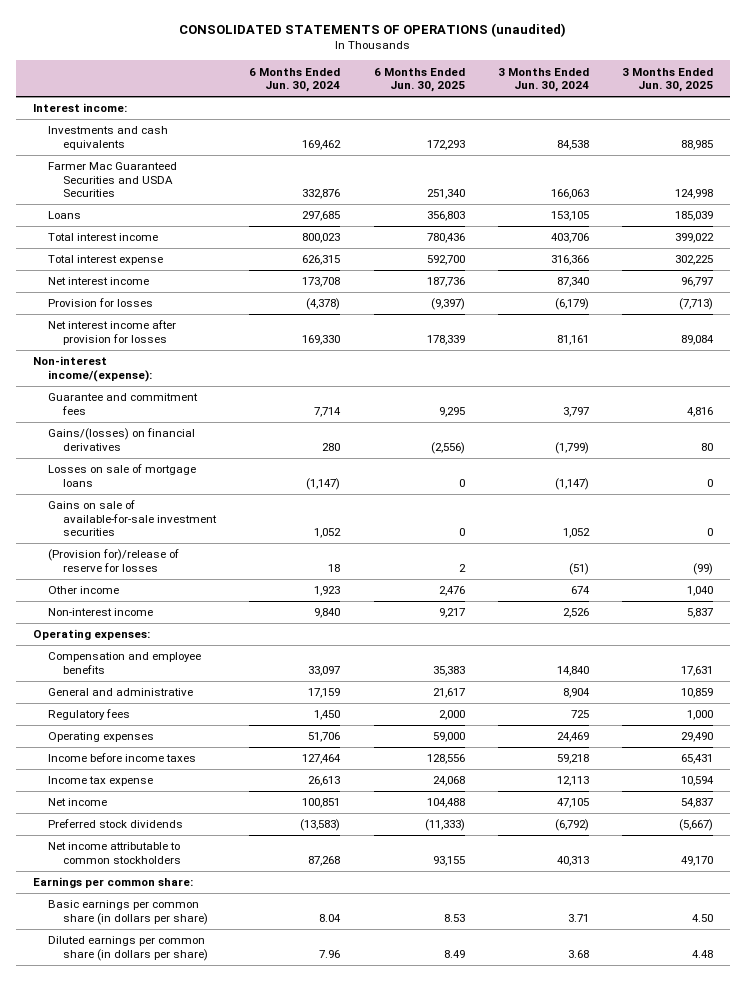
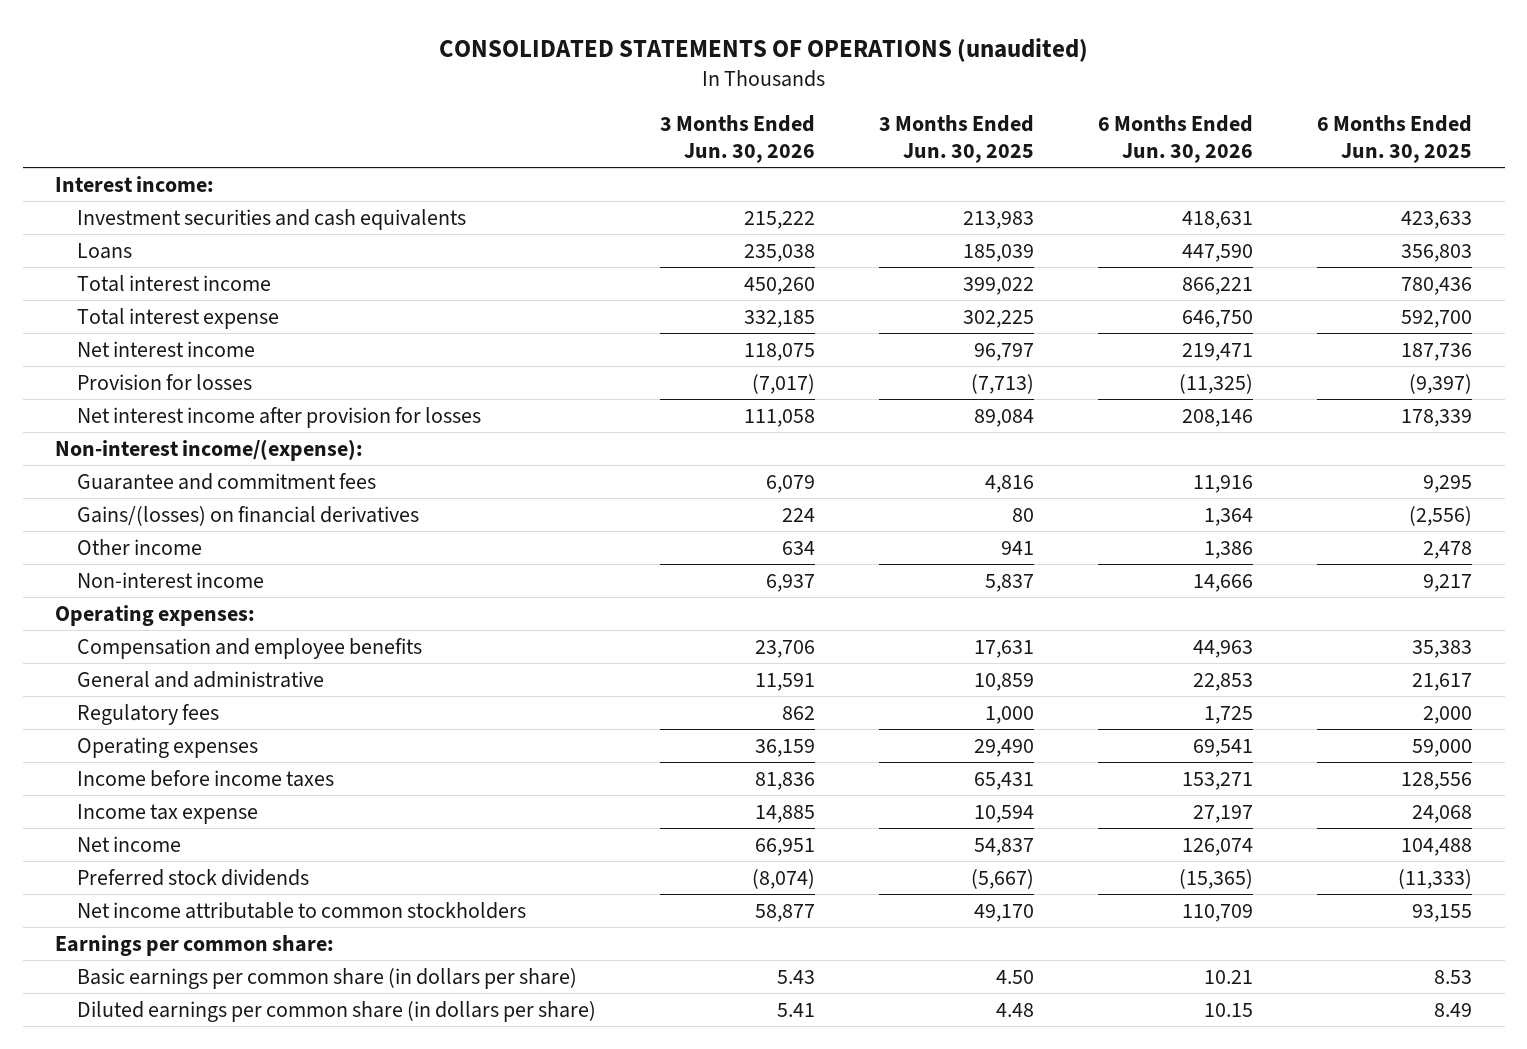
[249,67,341,93] 6 Months Ended Jun. 30, 2024 -> none
[497,67,589,93] 3 Months Ended Jun. 30, 2024 -> none
none -> [660,115,816,164] 3 Months Ended Jun. 30, 2026
none -> [1098,115,1254,164] 6 Months Ended Jun. 30, 2026
[48,162,178,198] Farmer Mac Guaranteed Securities and USDA Securities -> none
[48,126,169,150] Investments and cash equivalents -> [77,208,467,230] Investment securities and cash equivalents
[426,139,465,150] 172,293 -> [1401,210,1473,229] 423,633
[681,139,714,150] 88,985 -> [963,210,1035,229] 213,983
[48,464,197,487] Losses on sale of mortgage loans -> none
[48,500,218,537] Gains on sale of available-for-sale investment securities -> none
[48,549,180,572] (Provision for)/release of reserve for losses -> none
[438,586,465,597] 2,476 -> [1423,540,1473,559] 2,478
[687,586,714,597] 1,040 -> [1001,540,1035,555] 941

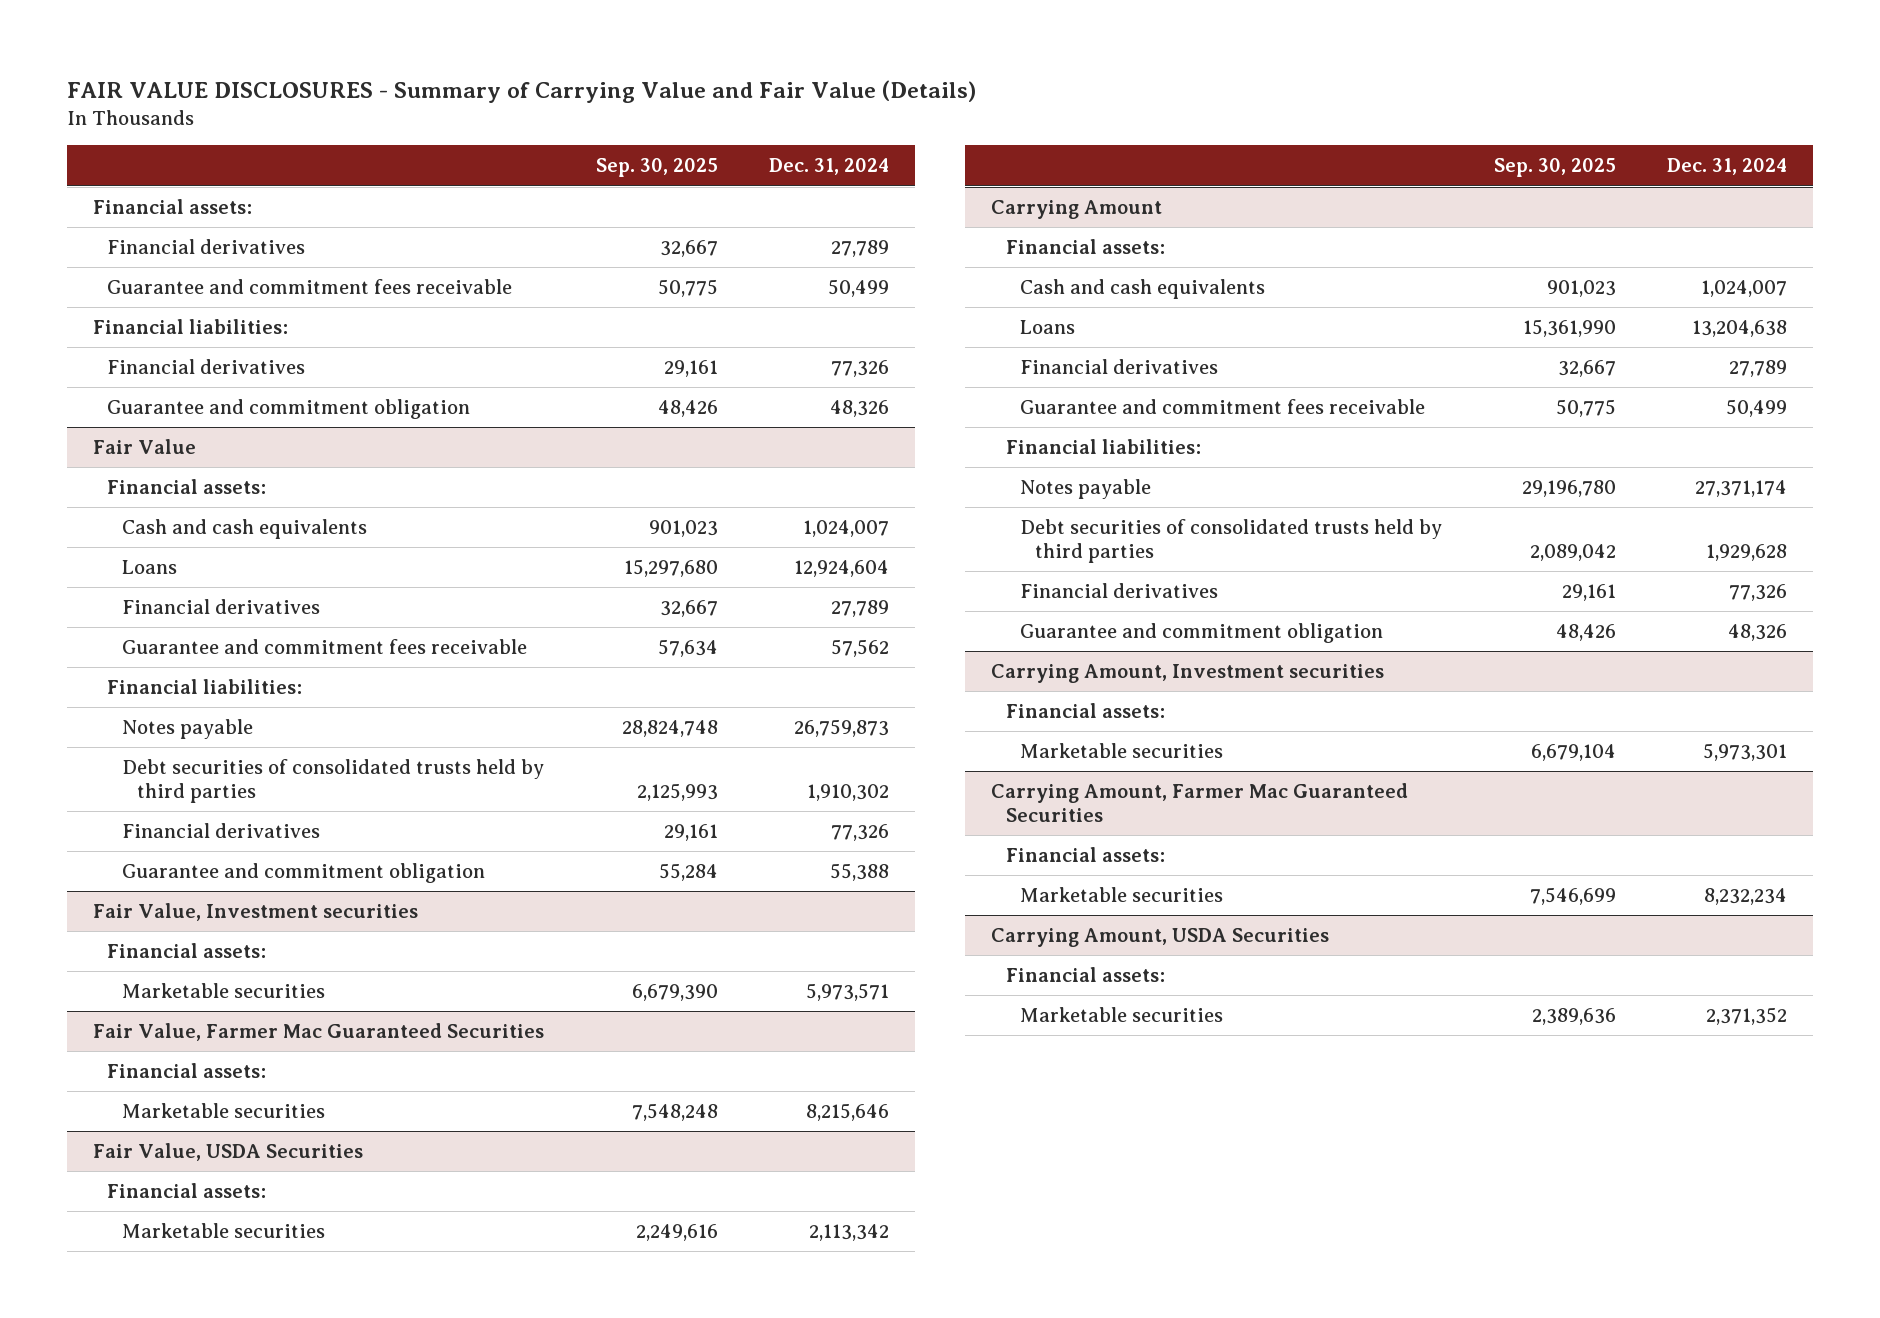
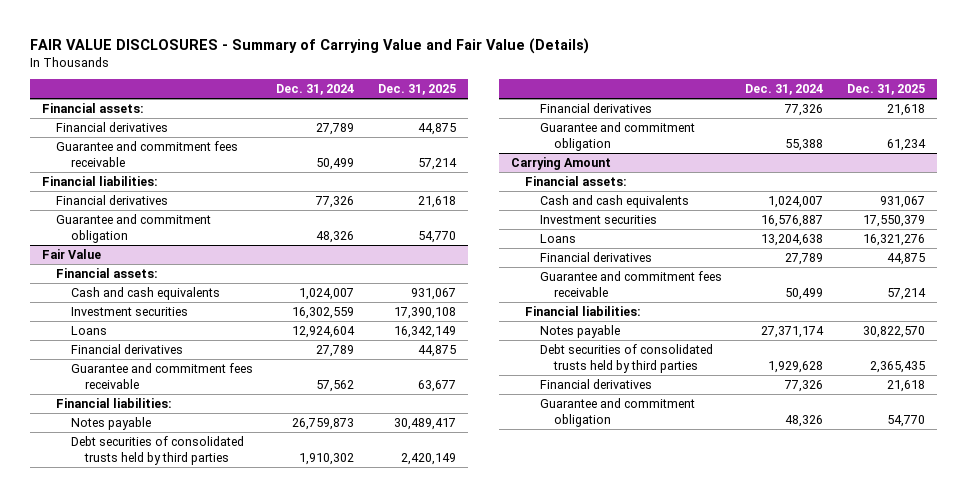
[595,158,718,178] Sep. 30, 2025 -> none
none -> [377,84,456,96] Dec. 31, 2025
none -> [70,307,188,317] Investment securities
[92,902,418,921] Fair Value, Investment securities -> none
[107,942,267,958] Financial assets: -> none
[122,982,326,998] Marketable securities -> none
[92,1022,544,1041] Fair Value, Farmer Mac Guaranteed Securities -> none
[107,1062,267,1078] Financial assets: -> none
[122,1102,326,1118] Marketable securities -> none
[92,1142,363,1161] Fair Value, USDA Securities -> none
[107,1182,267,1198] Financial assets: -> none
[122,1222,326,1238] Marketable securities -> none
none -> [539,215,657,225] Investment securities
[990,663,1384,683] Carrying Amount, Investment securities -> none
[1005,702,1165,718] Financial assets: -> none
[1020,742,1224,758] Marketable securities -> none
[990,782,1408,823] Carrying Amount, Farmer Mac Guaranteed Securities -> none
[1005,846,1165,862] Financial assets: -> none
[1020,886,1224,902] Marketable securities -> none
[990,927,1329,947] Carrying Amount, USDA Securities -> none
[1005,966,1165,982] Financial assets: -> none
[1020,1006,1224,1022] Marketable securities -> none

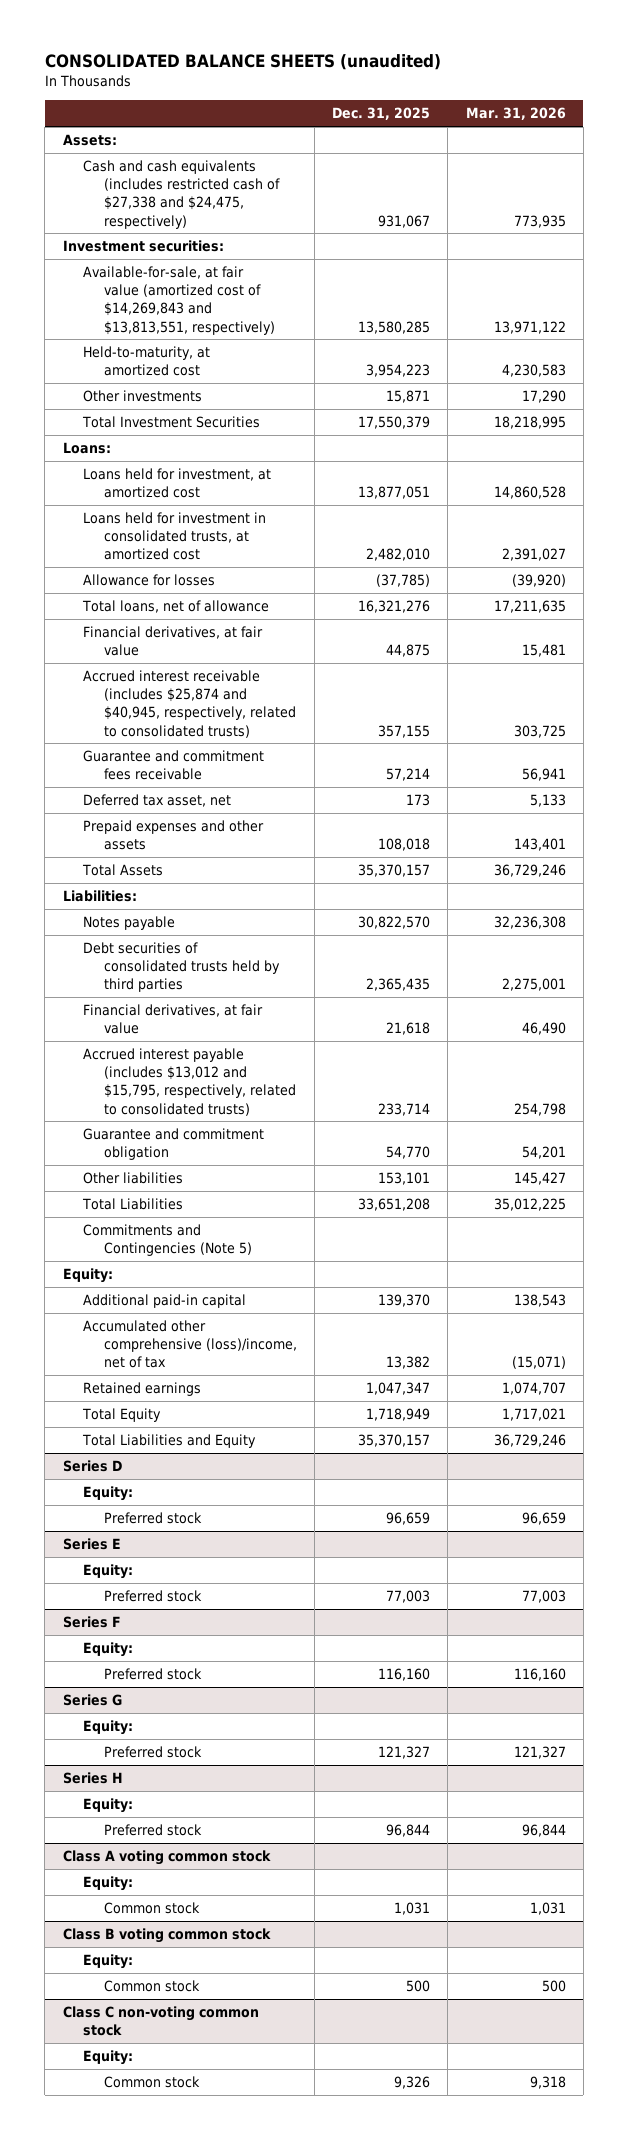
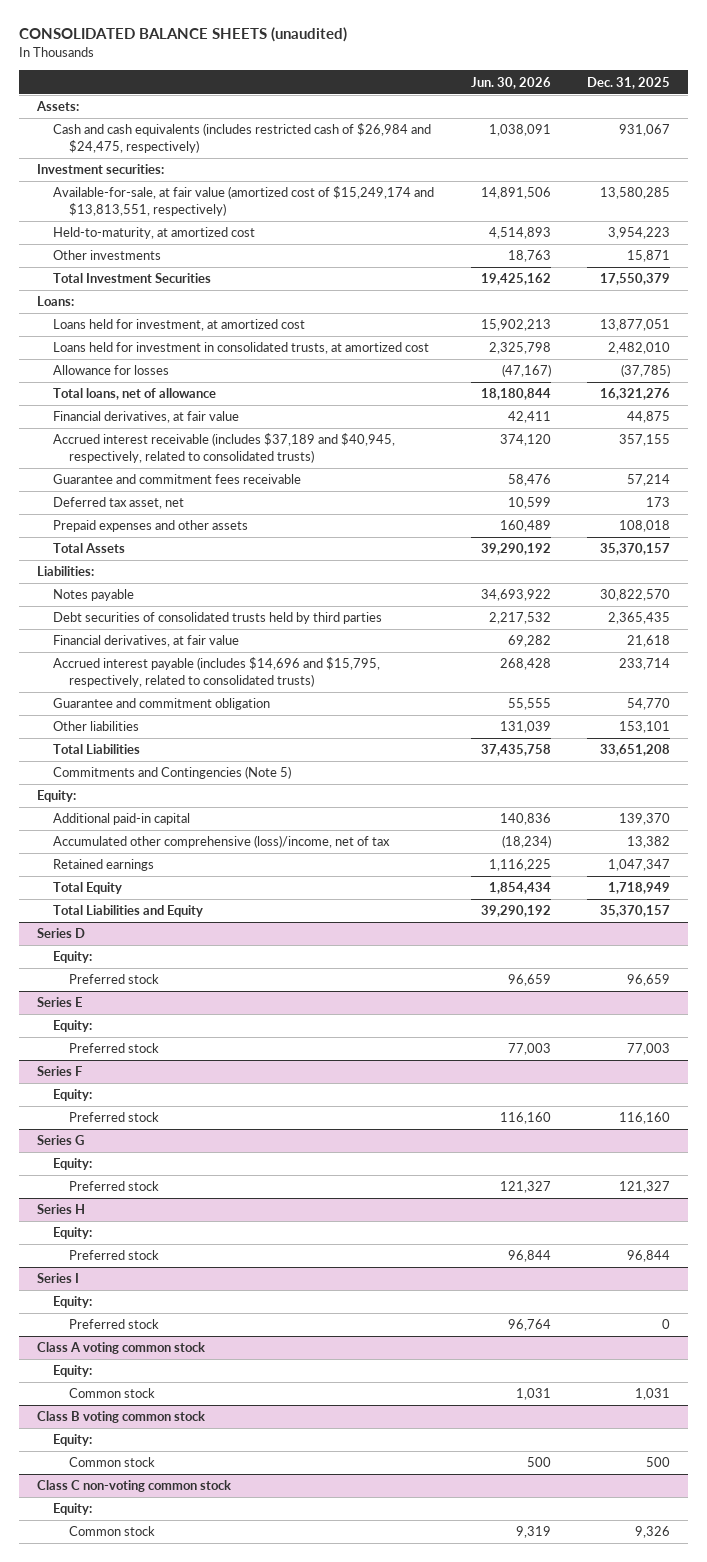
[465,107,566,121] Mar. 31, 2026 -> none
none -> [470,76,551,89] Jun. 30, 2026
[83,160,280,229] Cash and cash equivalents (includes restricted cash of $27,338 and $24,475, respectively) -> [53,123,432,153] Cash and cash equivalents (includes restricted cash of $26,984 and $24,475, respectively)
[83,266,275,335] Available-for-sale, at fair value (amortized cost of $14,269,843 and $13,813,551, respectively) -> [53,186,435,216] Available-for-sale, at fair value (amortized cost of $15,249,174 and $13,813,551, respectively)
[83,670,296,738] Accrued interest receivable (includes $25,874 and $40,945, respectively, related to consolidated trusts) -> [53,433,396,463] Accrued interest receivable (includes $37,189 and $40,945, respectively, related to consolidated trusts)
[83,1048,296,1116] Accrued interest payable (includes $13,012 and $15,795, respectively, related to consolidated trusts) -> [53,657,381,687] Accrued interest payable (includes $14,696 and $15,795, respectively, related to consolidated trusts)
none -> [37,1273,80,1284] Series I
none -> [53,1296,93,1309] Equity:
none -> [69,1319,160,1330] Preferred stock

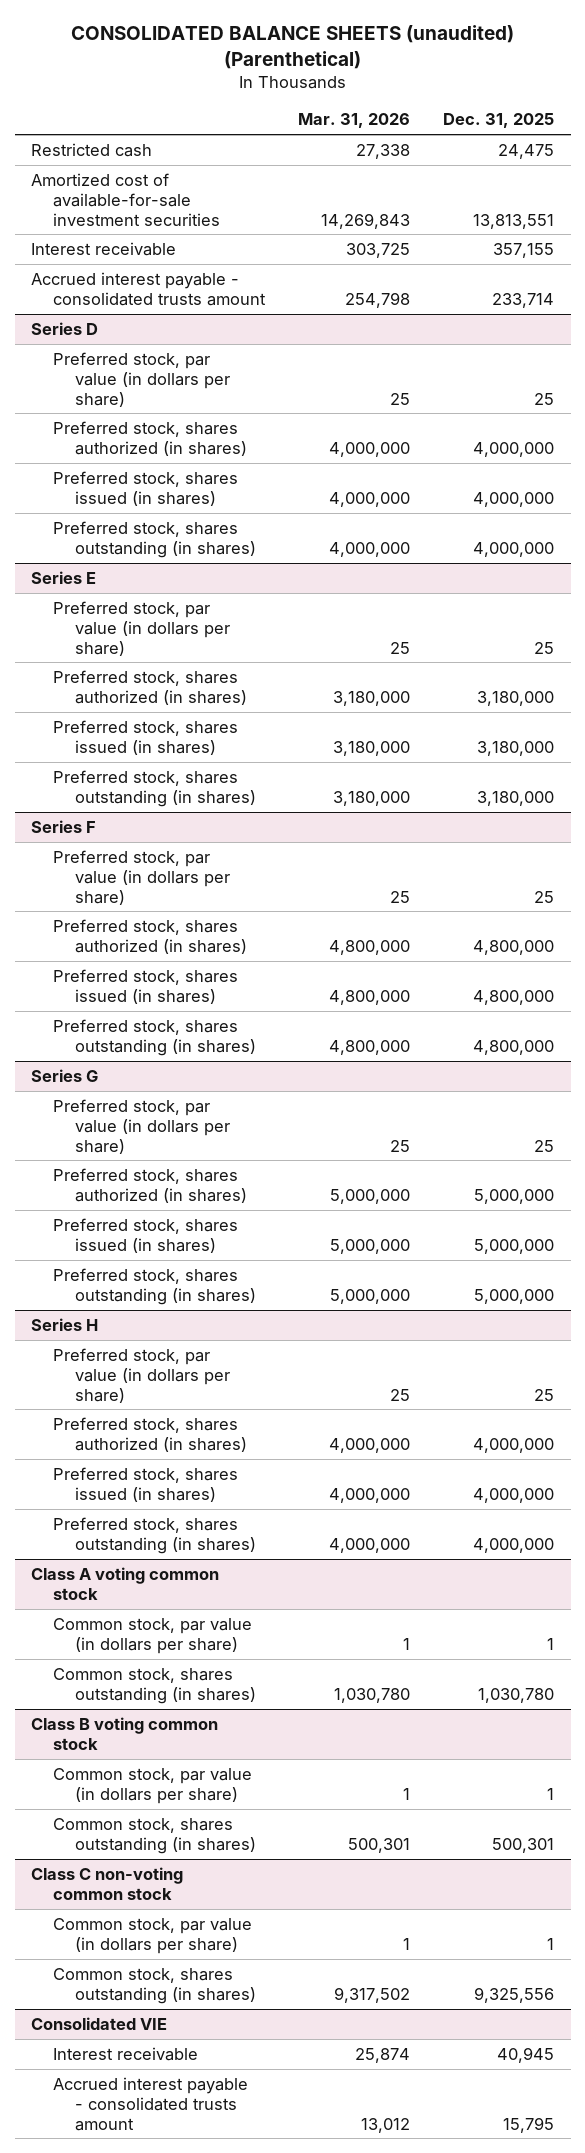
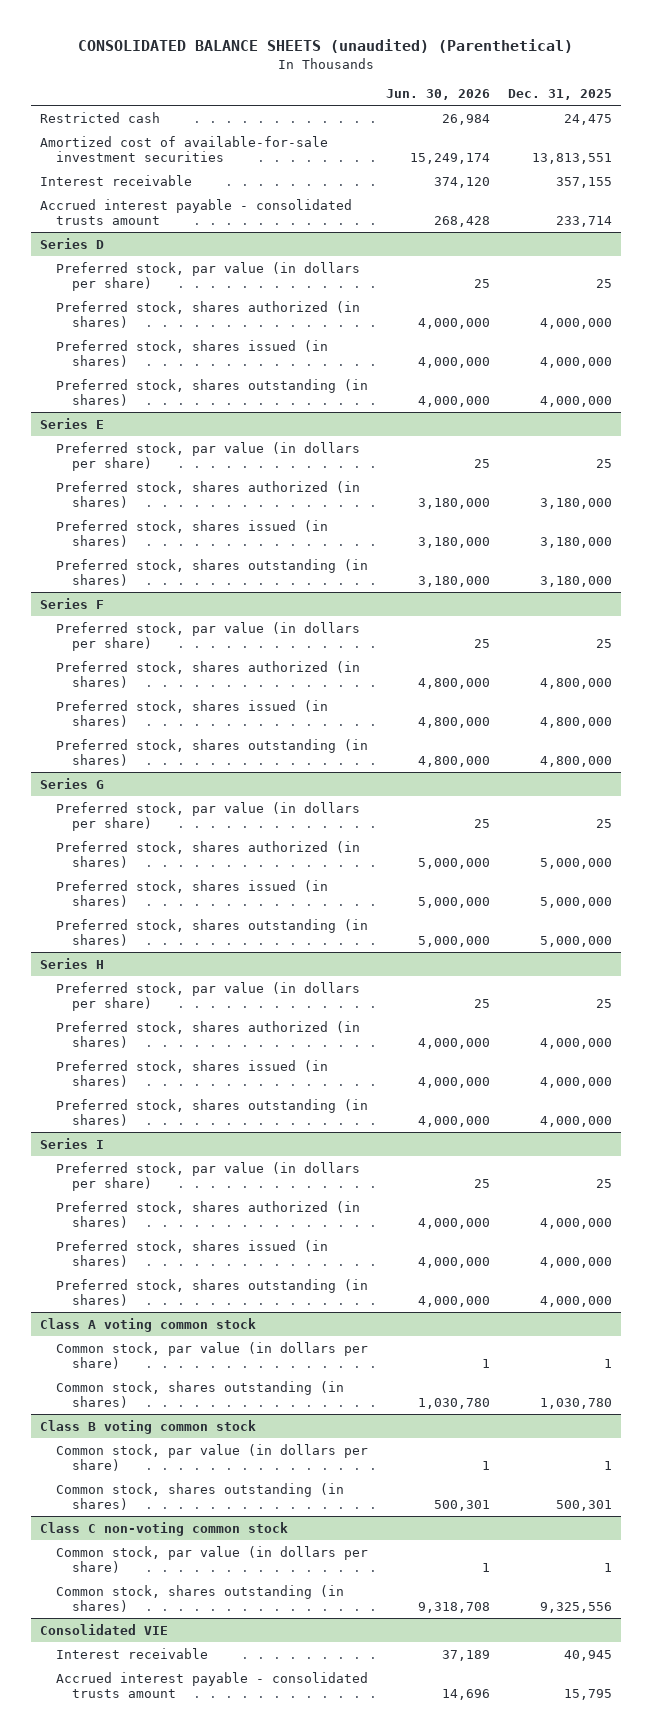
[298,113,411,129] Mar. 31, 2026 -> none
none -> [385,89,490,101] Jun. 30, 2026
none -> [40,1137,105,1149] Series I
none -> [56,1161,361,1191] Preferred stock, par value (in dollars per share)
none -> [56,1200,361,1228] Preferred stock, shares authorized (in shares)
none -> [56,1239,329,1267] Preferred stock, shares issued (in shares)
none -> [56,1278,369,1306] Preferred stock, shares outstanding (in shares)

